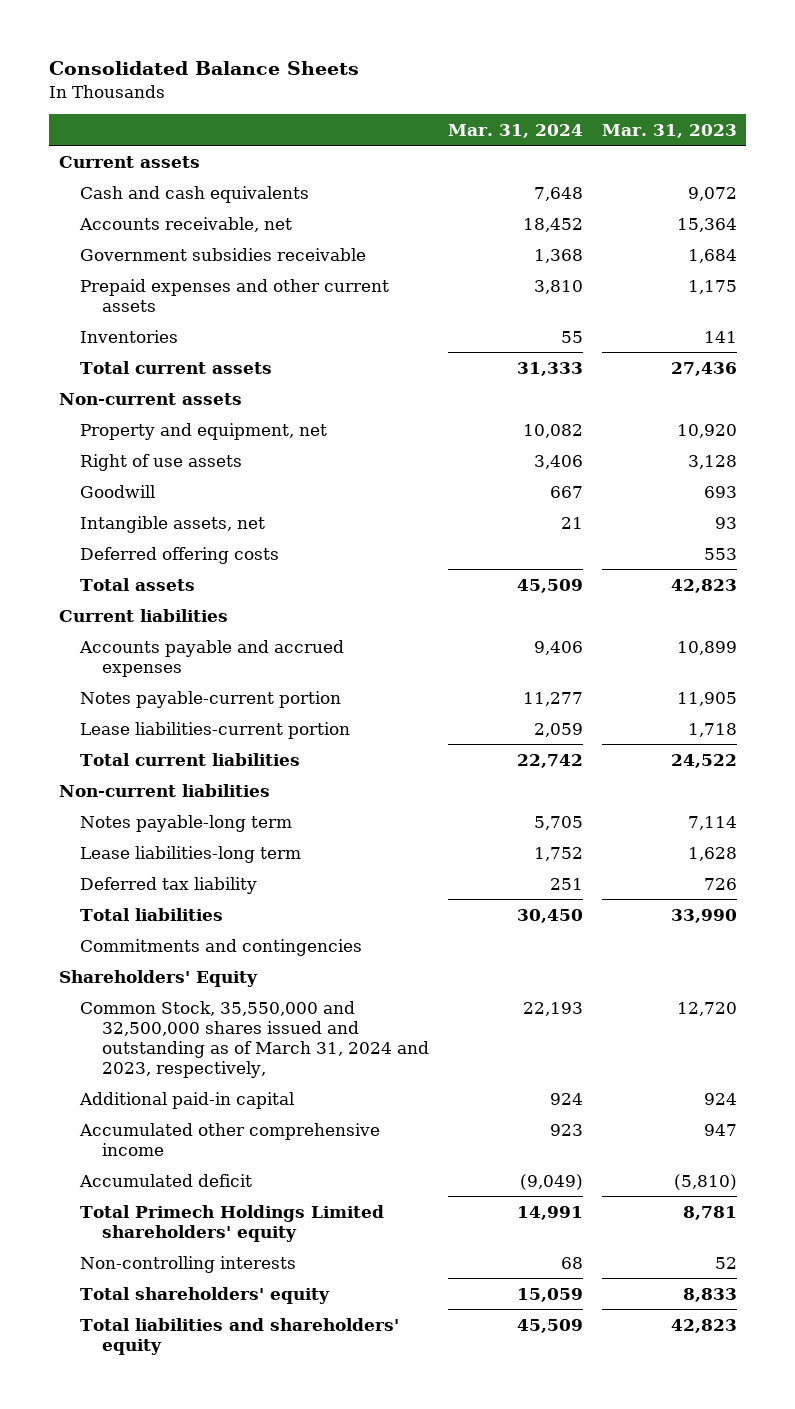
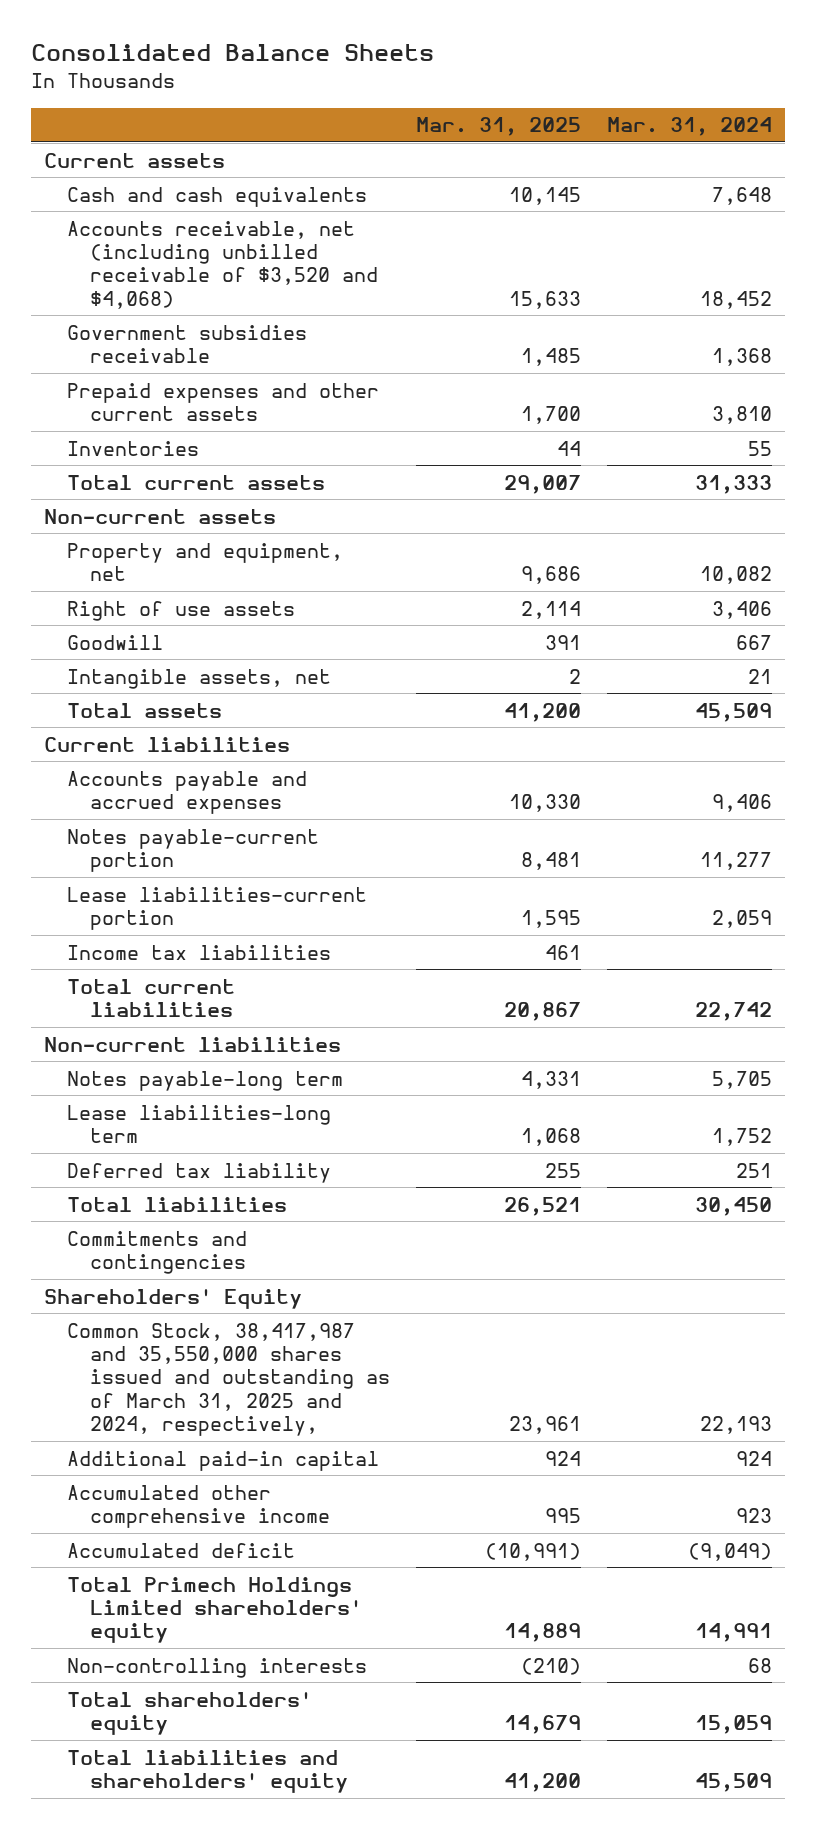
[601,123,737,138] Mar. 31, 2023 -> none
none -> [416,117,582,137] Mar. 31, 2025
[79,216,293,232] Accounts receivable, net -> [67,220,379,309] Accounts receivable, net (including unbilled receivable of $3,520 and $4,068)
[80,546,280,564] Deferred offering costs -> none
none -> [67,944,332,960] Income tax liabilities
[80,1000,429,1078] Common Stock, 35,550,000 and 32,500,000 shares issued and outstanding as of March 31, 2024 and 2023, respectively, -> [67,1322,391,1437] Common Stock, 38,417,987 and 35,550,000 shares issued and outstanding as of March 31, 2025 and 2024, respectively,

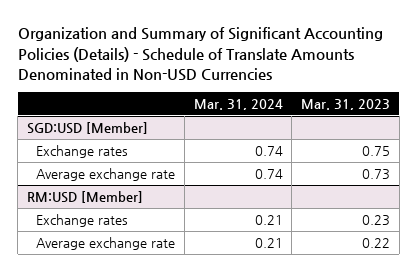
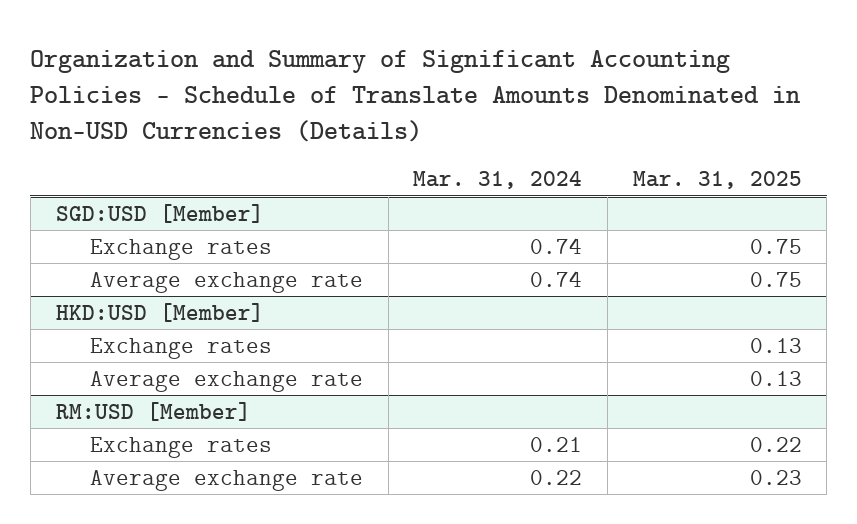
[17,27,383,82] Organization and Summary of Significant Accounting Policies (Details) - Schedule of Translate Amounts Denominated in Non-USD Currencies -> [30,49,802,143] Organization and Summary of Significant Accounting Policies - Schedule of Translate Amounts Denominated in Non-USD Currencies (Details)
[301,99,391,111] Mar. 31, 2023 -> none
none -> [632,171,802,190] Mar. 31, 2025
none -> [55,302,264,322] HKD:USD [Member]
none -> [89,337,272,359] Exchange rates
none -> [89,370,363,392] Average exchange rate
[254,237,283,248] 0.21 -> [530,469,583,485] 0.22

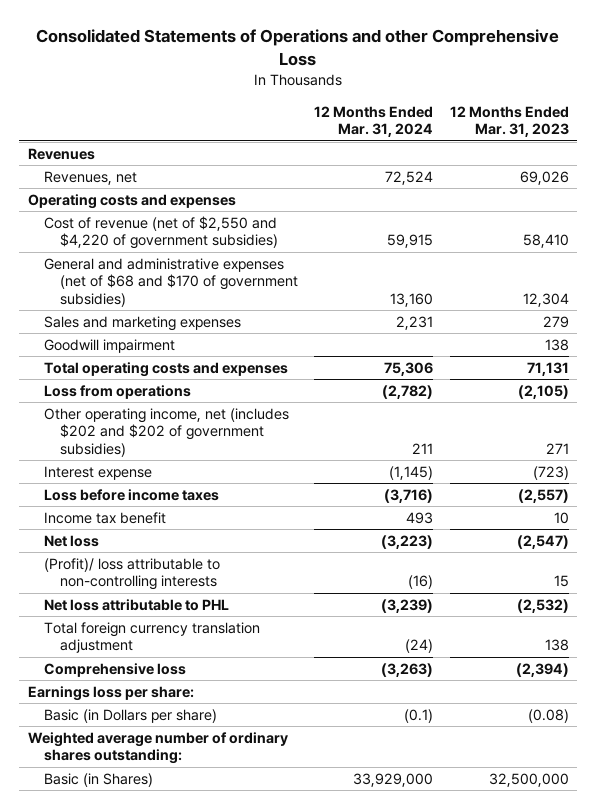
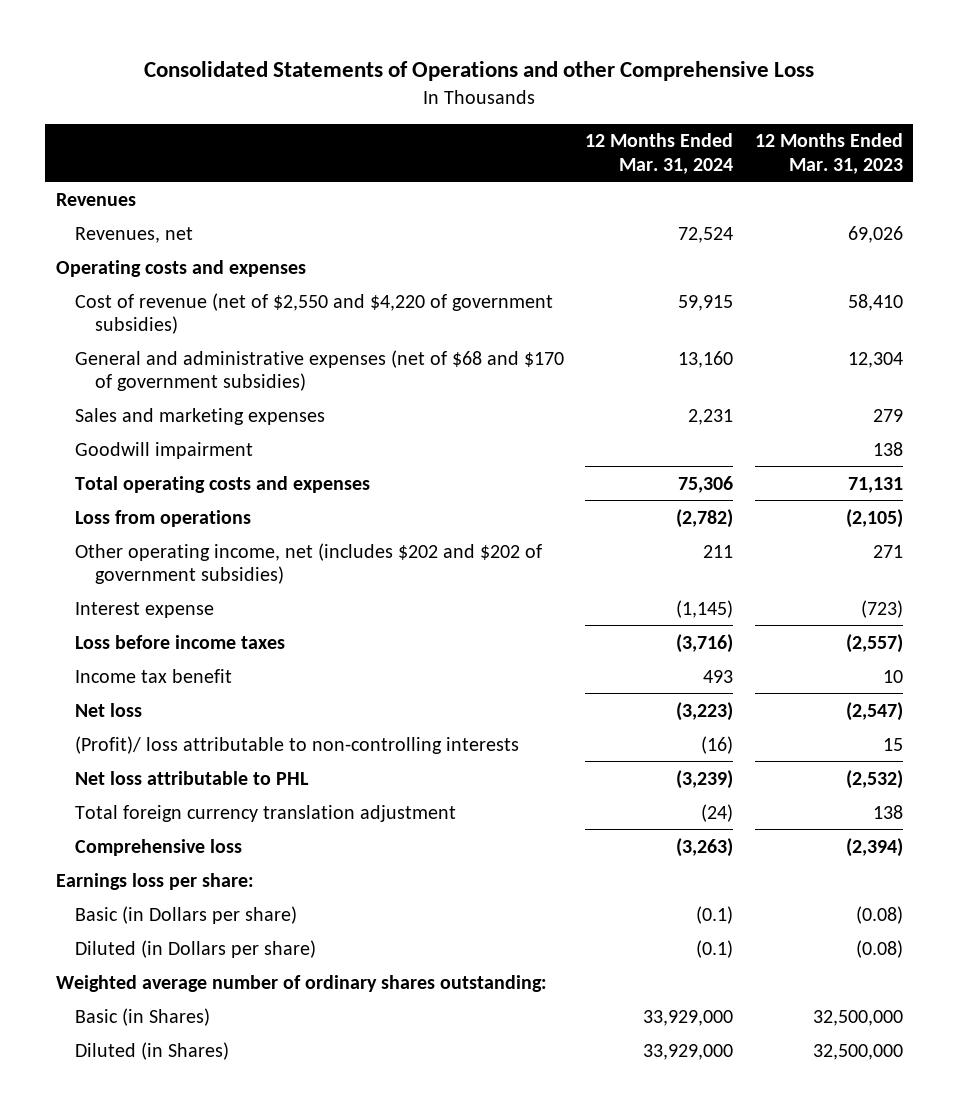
none -> [75,939,317,958] Diluted (in Dollars per share)
none -> [75,1041,230,1060] Diluted (in Shares)

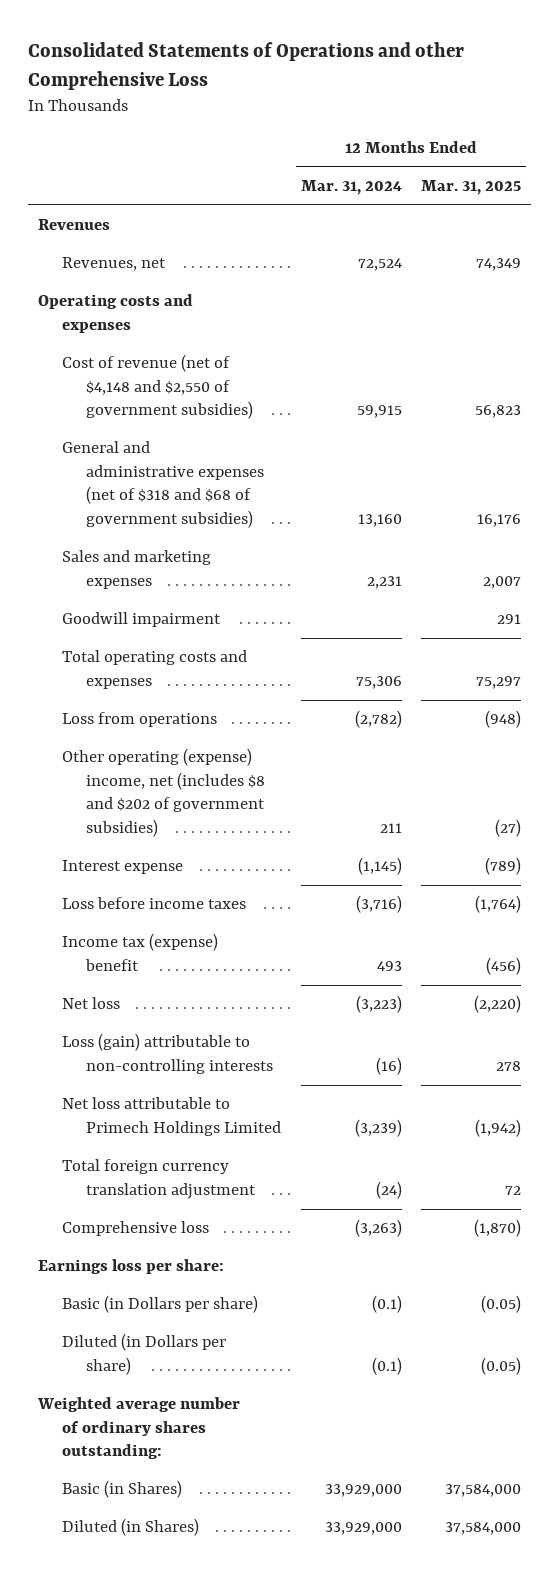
[754,133,903,174] 12 Months Ended Mar. 31, 2023 -> none
none -> [421,180,522,196] Mar. 31, 2025
[75,292,554,334] Cost of revenue (net of $2,550 and $4,220 of government subsidies) -> [62,354,254,420] Cost of revenue (net of $4,148 and $2,550 of government subsidies)
[75,349,565,391] General and administrative expenses (net of $68 and $170 of government subsidies) -> [62,441,265,529] General and administrative expenses (net of $318 and $68 of government subsidies)
[75,542,543,584] Other operating income, net (includes $202 and $202 of government subsidies) -> [62,748,266,838] Other operating (expense) income, net (includes $8 and $202 of government subsidies)
[75,668,233,683] Income tax benefit -> [62,933,219,971] Income tax (expense) benefit
[75,735,520,754] (Profit)/ loss attributable to non-controlling interests -> [62,1033,274,1074] Loss (gain) attributable to non-controlling interests
[75,770,310,785] Net loss attributable to PHL -> [62,1097,282,1136] Net loss attributable to Primech Holdings Limited

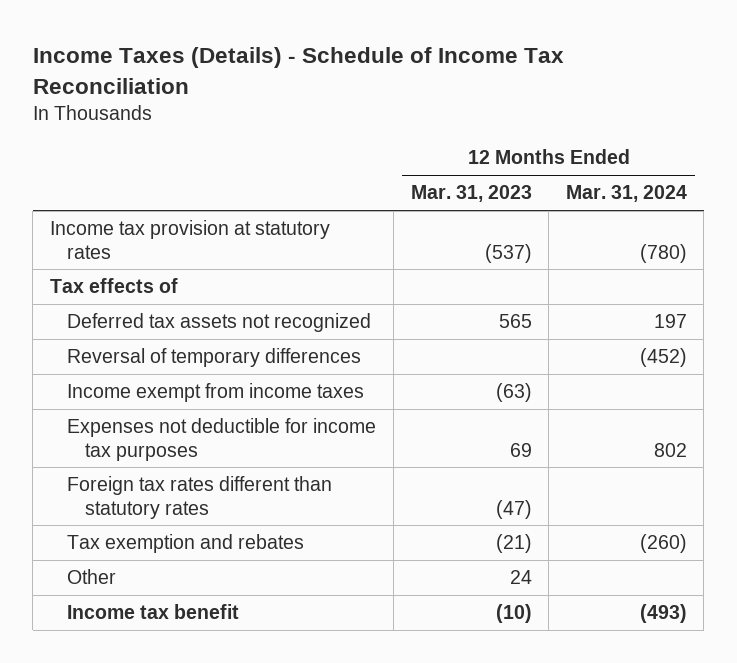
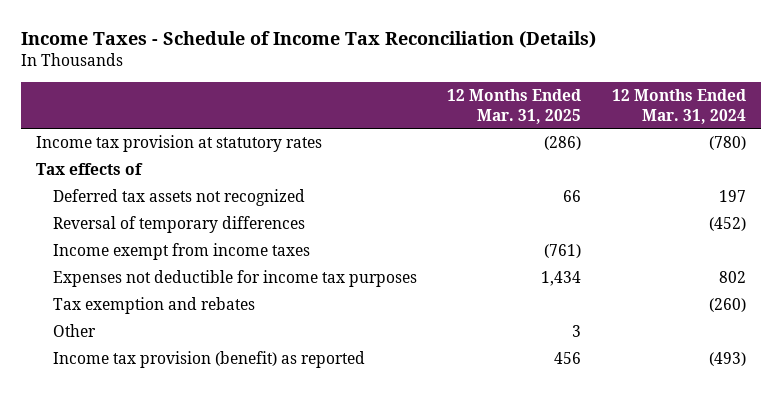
[32,47,564,94] Income Taxes (Details) - Schedule of Income Tax Reconciliation -> [20,30,596,48] Income Taxes - Schedule of Income Tax Reconciliation (Details)
[410,185,532,203] Mar. 31, 2023 -> none
none -> [447,88,582,124] 12 Months Ended Mar. 31, 2025
[67,476,333,519] Foreign tax rates different than statutory rates -> none
[67,604,240,620] Income tax benefit -> [52,351,365,369] Income tax provision (benefit) as reported

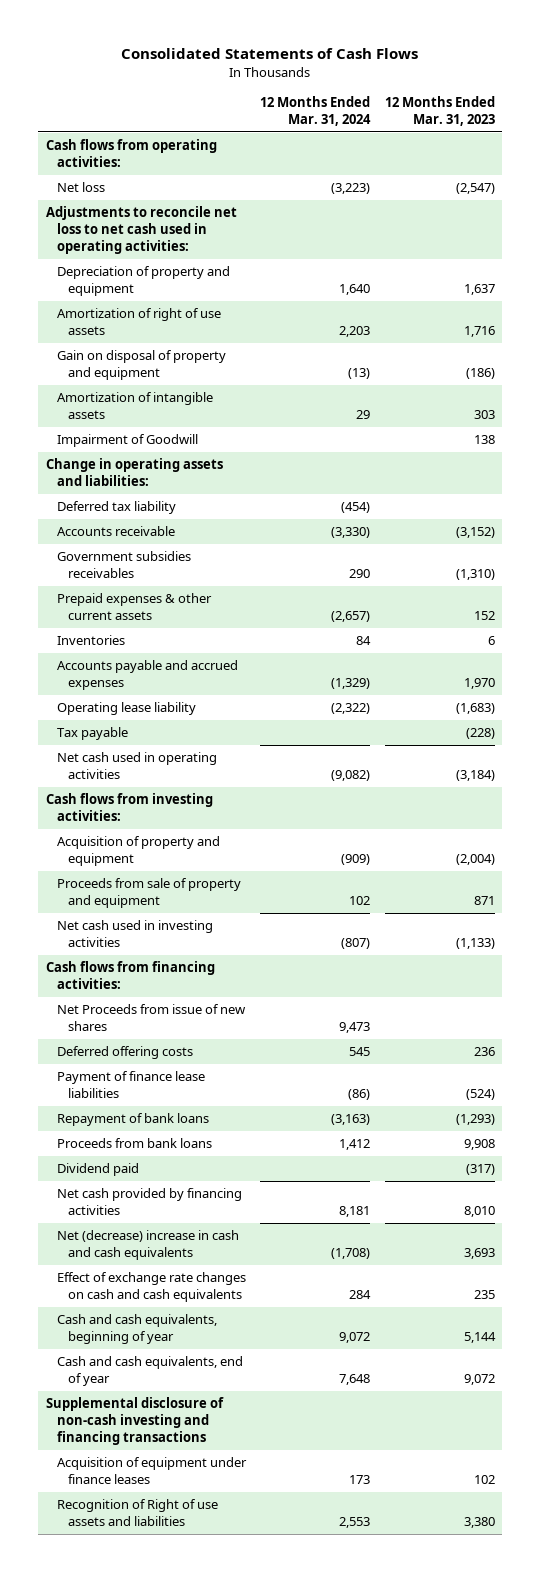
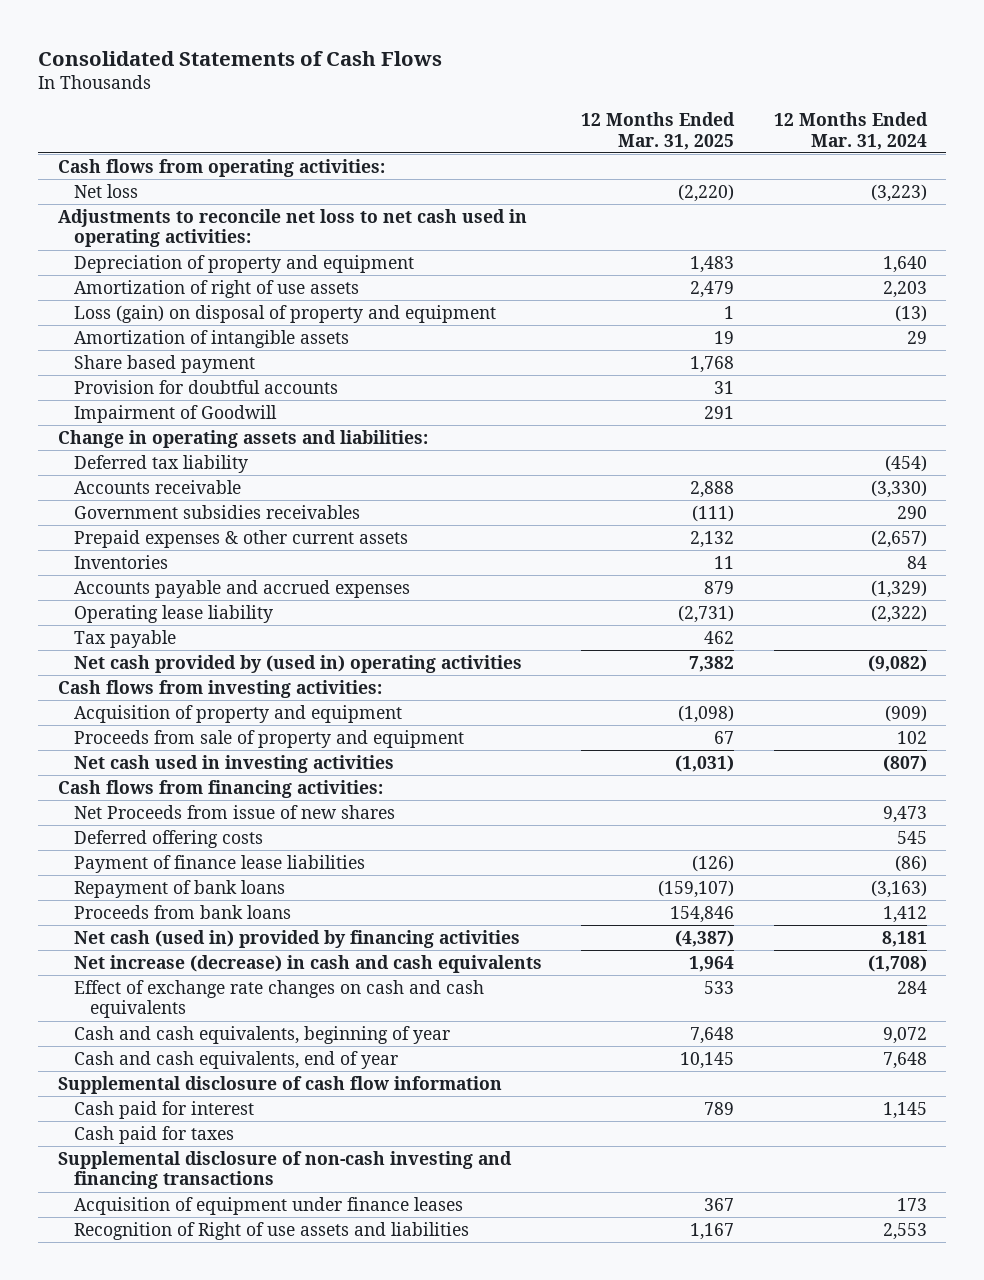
[384,96,495,126] 12 Months Ended Mar. 31, 2023 -> none
none -> [581,111,736,150] 12 Months Ended Mar. 31, 2025
[56,350,226,381] Gain on disposal of property and equipment -> [74,304,497,323] Loss (gain) on disposal of property and equipment
none -> [74,354,256,373] Share based payment
none -> [74,379,339,394] Provision for doubtful accounts
[56,752,217,780] Net cash used in operating activities -> [74,654,523,673] Net cash provided by (used in) operating activities
[56,1163,139,1177] Dividend paid -> none
[56,1188,242,1216] Net cash provided by financing activities -> [74,929,521,948] Net cash (used in) provided by financing activities
[56,1230,239,1261] Net (decrease) increase in cash and cash equivalents -> [74,954,543,973] Net increase (decrease) in cash and cash equivalents
none -> [57,1075,502,1094] Supplemental disclosure of cash flow information
none -> [74,1100,255,1119] Cash paid for interest
none -> [74,1125,235,1144] Cash paid for taxes

